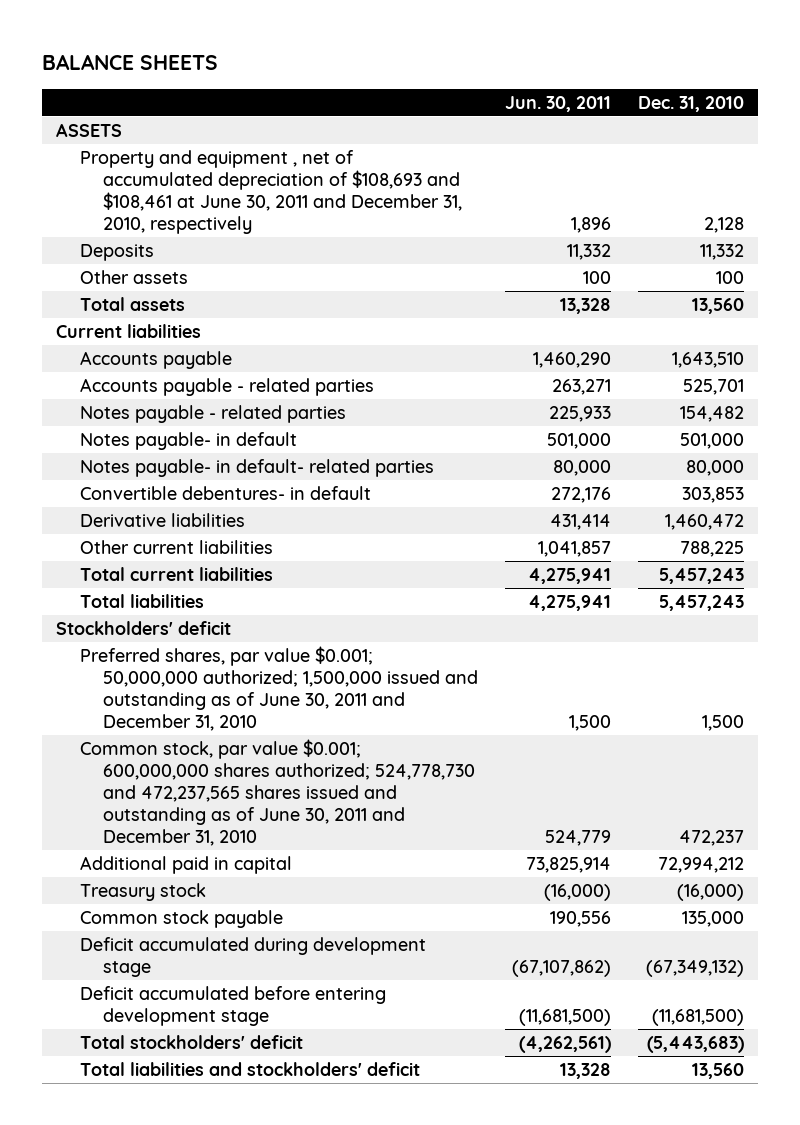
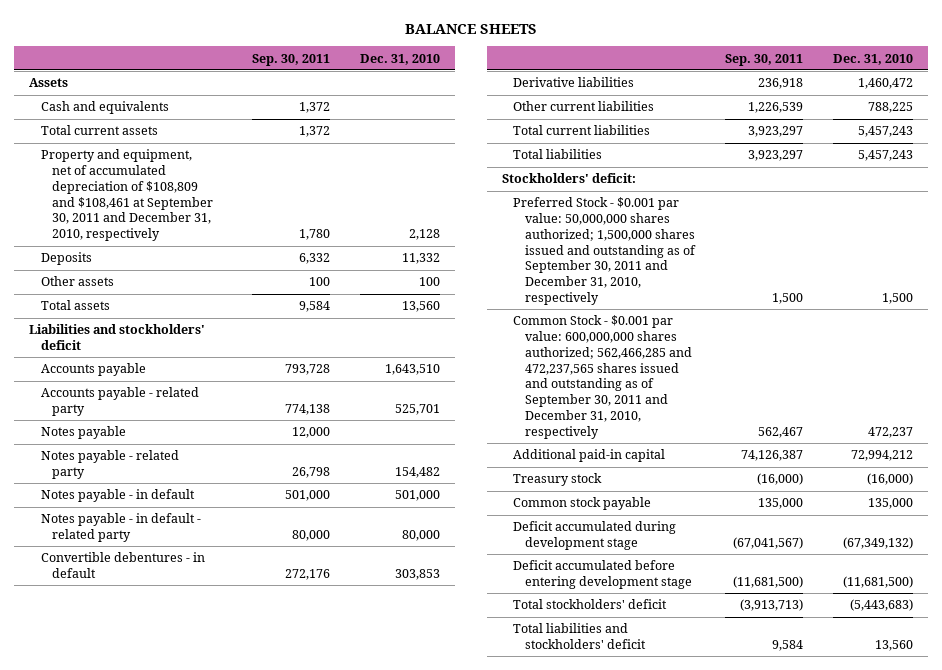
[505,95,612,112] Jun. 30, 2011 -> none
none -> [252,53,331,66] Sep. 30, 2011
[55,122,122,137] ASSETS -> [29,78,69,88] Assets
none -> [40,101,169,115] Cash and equivalents
none -> [40,125,158,136] Total current assets
[79,149,463,234] Property and equipment , net of accumulated depreciation of $108,693 and $108,461 at June 30, 2011 and December 31, 2010, respectively -> [40,149,214,242] Property and equipment, net of accumulated depreciation of $108,809 and $108,461 at September 30, 2011 and December 31, 2010, respectively
[55,323,201,338] Current liabilities -> none
none -> [29,324,206,351] Liabilities and stockholders' deficit
[79,377,374,396] Accounts payable - related parties -> [40,387,199,417] Accounts payable - related party
none -> [40,426,126,440] Notes payable
[79,404,346,423] Notes payable - related parties -> [40,450,179,480] Notes payable - related party
[79,431,297,450] Notes payable- in default -> [40,489,195,503] Notes payable - in default
[79,458,434,477] Notes payable- in default- related parties -> [40,513,201,543] Notes payable - in default - related party
[79,485,371,500] Convertible debentures- in default -> [40,552,205,579] Convertible debentures - in default
[55,620,231,635] Stockholders' deficit -> [501,173,636,184] Stockholders' deficit:
[79,645,479,731] Preferred shares, par value $0.001; 50,000,000 authorized; 1,500,000 issued and outstanding as of June 30, 2011 and December 31, 2010 -> [513,197,696,306] Preferred Stock - $0.001 par value: 50,000,000 shares authorized; 1,500,000 shares issued and outstanding as of September 30, 2011 and December 31, 2010, respectively
[79,738,476,846] Common stock, par value $0.001; 600,000,000 shares authorized; 524,778,730 and 472,237,565 shares issued and outstanding as of June 30, 2011 and December 31, 2010 -> [513,315,692,439] Common Stock - $0.001 par value: 600,000,000 shares authorized; 562,466,285 and 472,237,565 shares issued and outstanding as of September 30, 2011 and December 31, 2010, respectively
[79,855,292,874] Additional paid in capital -> [513,449,666,463] Additional paid-in capital

